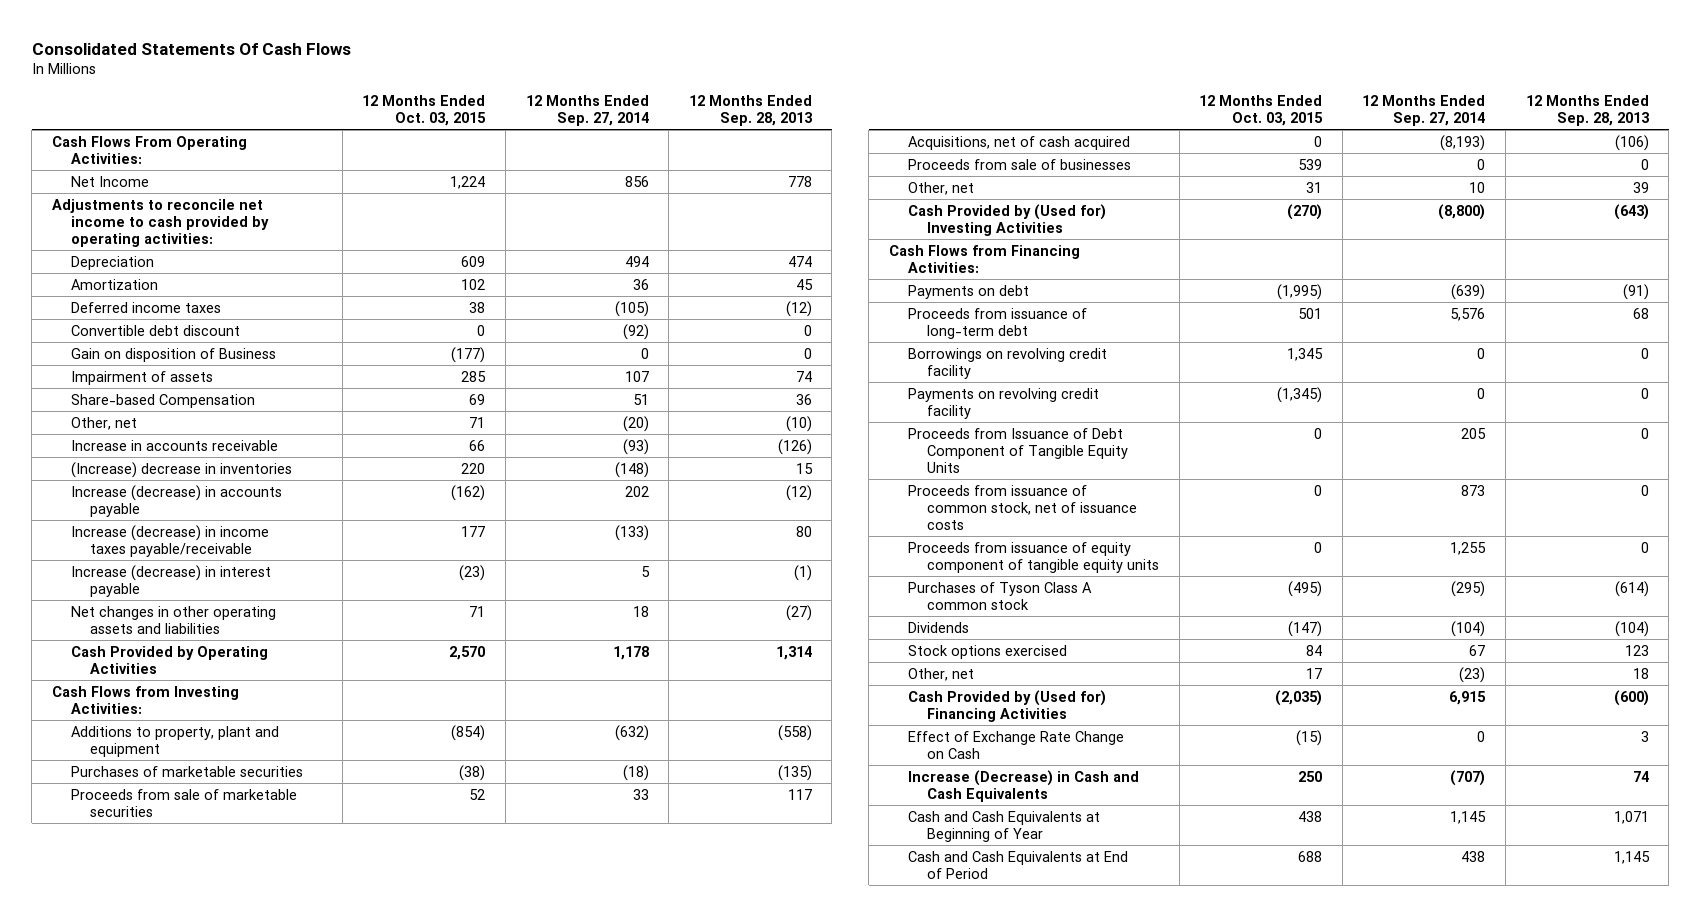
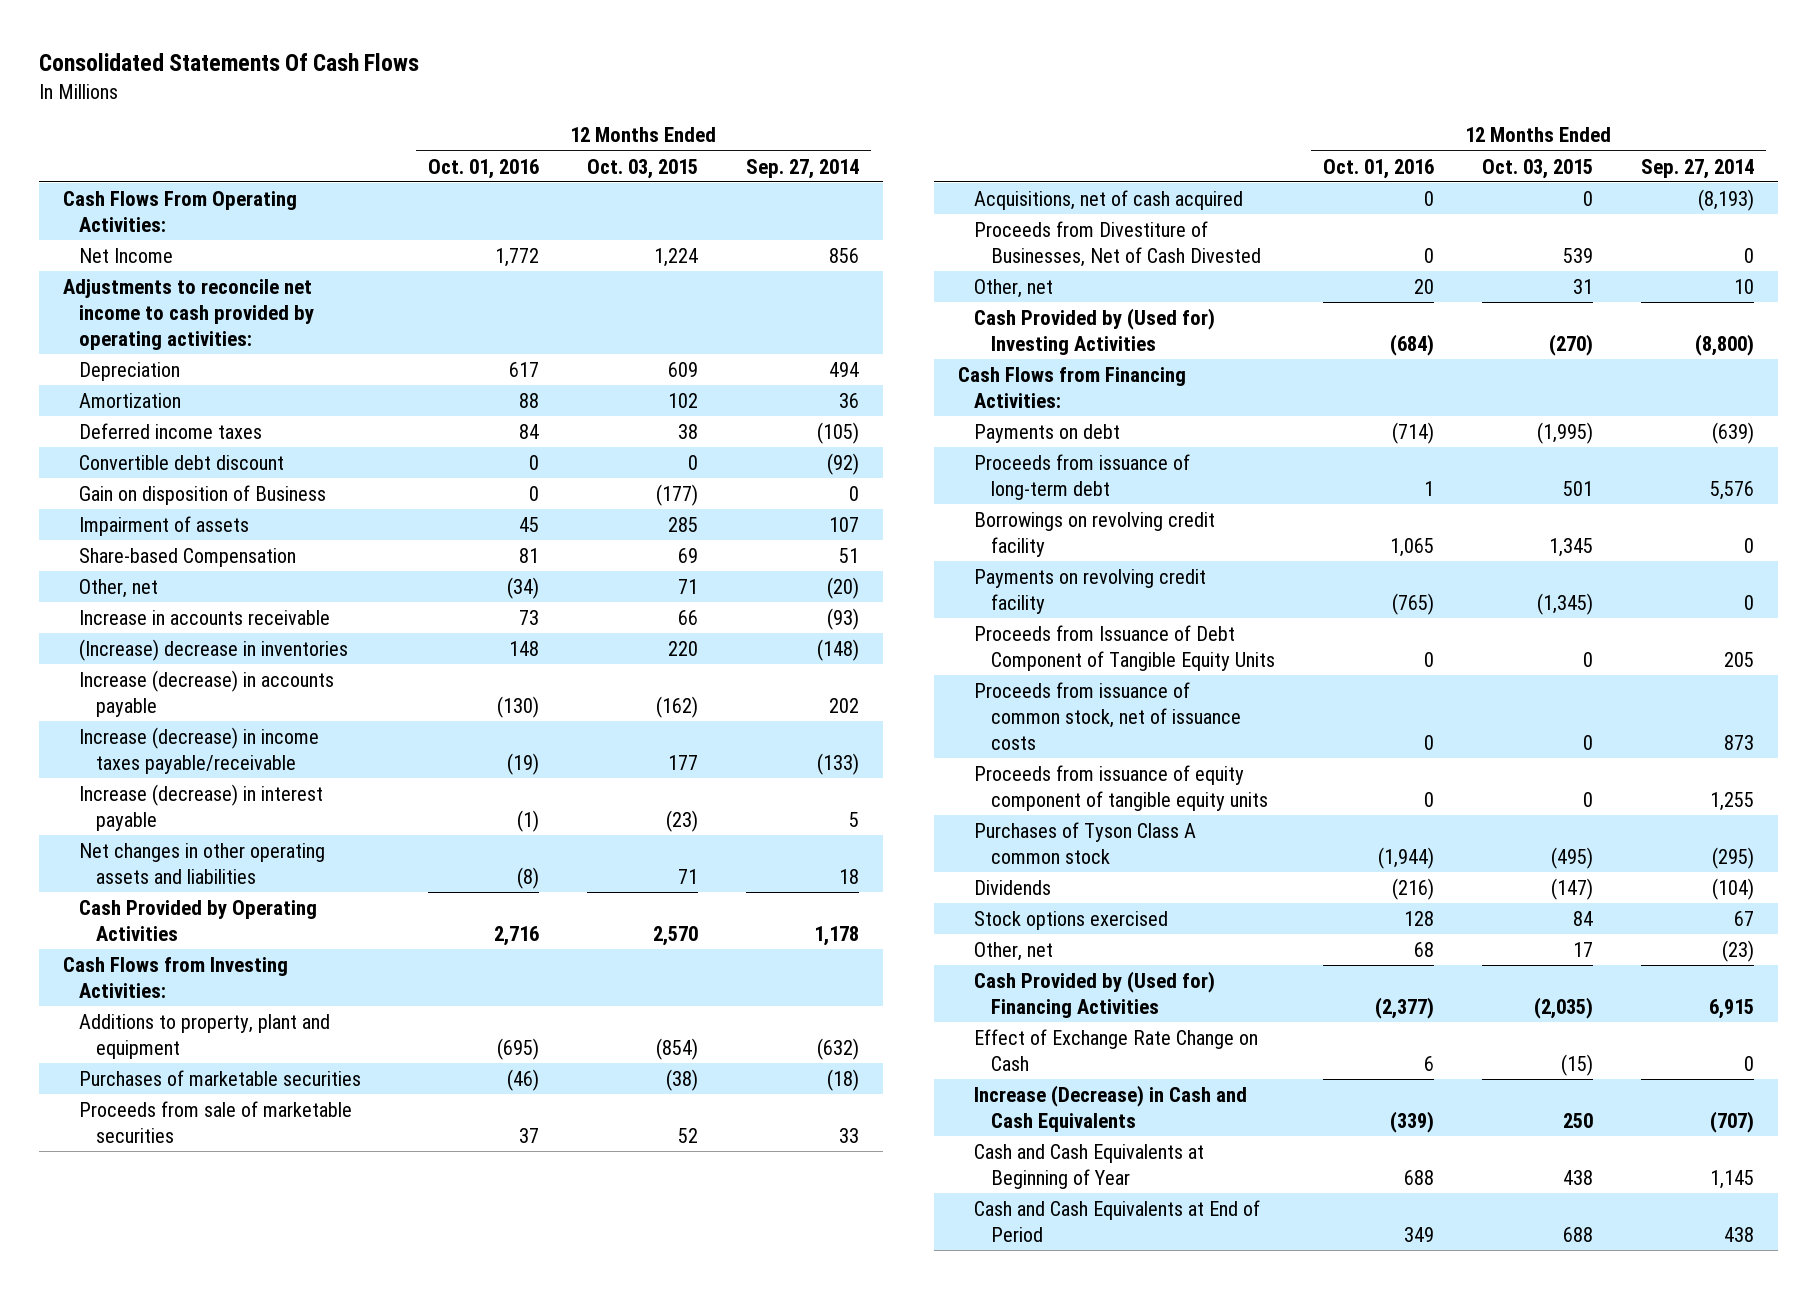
[688,94,812,126] 12 Months Ended Sep. 28, 2013 -> none
none -> [427,158,539,179] Oct. 01, 2016
[907,158,1131,170] Proceeds from sale of businesses -> [974,220,1261,267] Proceeds from Divestiture of Businesses, Net of Cash Divested

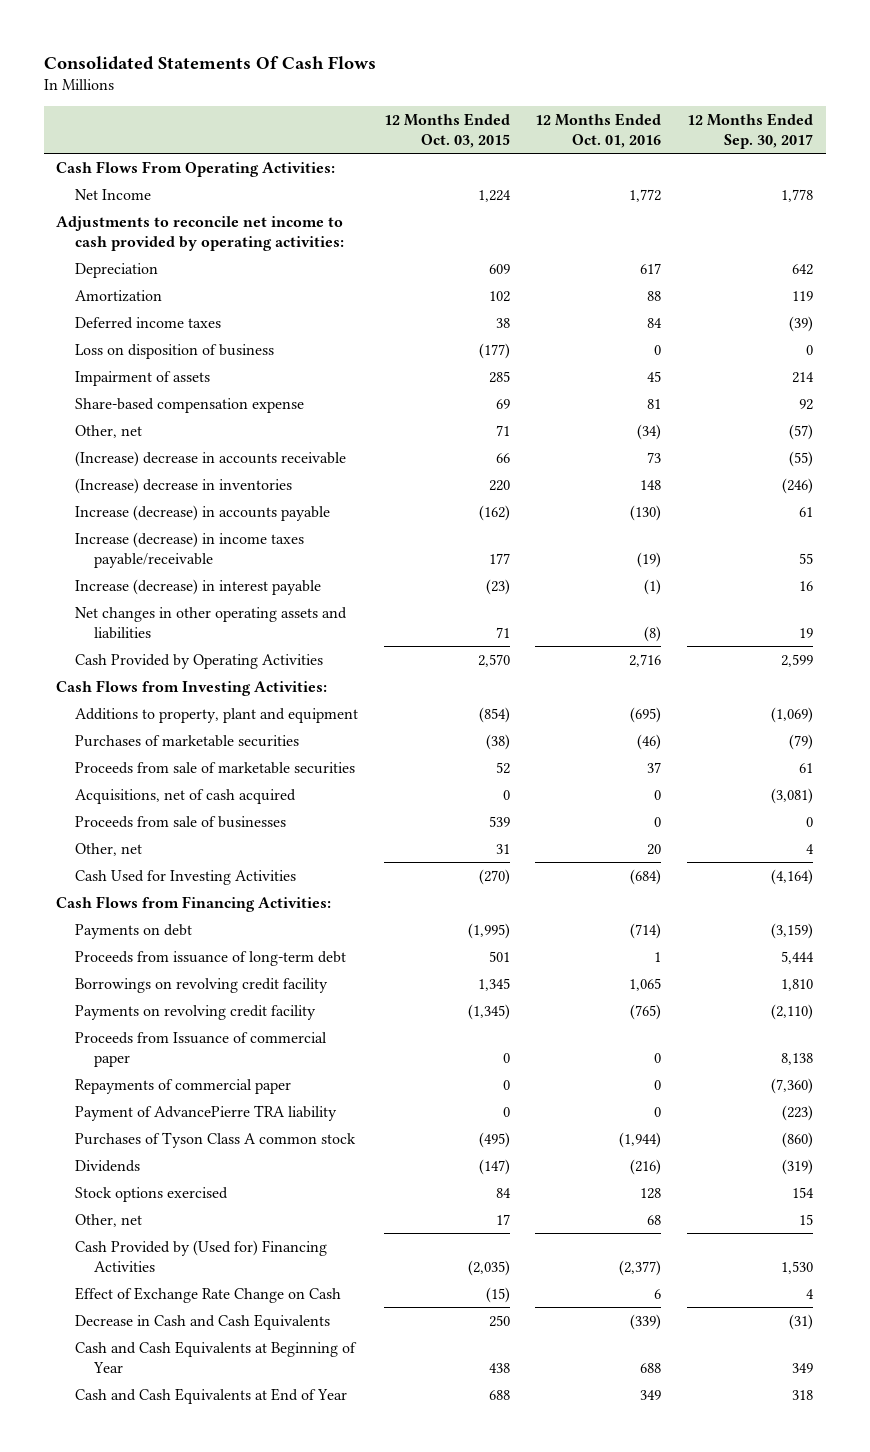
[745,158,859,179] Sep. 27, 2014 -> none
none -> [687,112,814,149] 12 Months Ended Sep. 30, 2017
[79,454,285,470] Convertible debt discount -> none
[79,484,327,505] Gain on disposition of Business -> [75,343,275,359] Loss on disposition of business
[79,547,297,567] Share-based Compensation -> [75,397,305,413] Share-based compensation expense
[79,609,331,625] Increase in accounts receivable -> [75,450,347,467] (Increase) decrease in accounts receivable
[974,220,1261,267] Proceeds from Divestiture of Businesses, Net of Cash Divested -> [75,815,287,828] Proceeds from sale of businesses
[974,307,1216,355] Cash Provided by (Used for) Investing Activities -> [75,869,297,885] Cash Used for Investing Activities
[974,624,1275,671] Proceeds from Issuance of Debt Component of Tangible Equity Units -> none
[974,681,1241,750] Proceeds from issuance of common stock, net of issuance costs -> none
[974,764,1268,811] Proceeds from issuance of equity component of tangible equity units -> none
none -> [75,1031,328,1067] Proceeds from Issuance of commercial paper
none -> [75,1078,292,1094] Repayments of commercial paper
none -> [75,1104,338,1121] Payment of AdvancePierre TRA liability
[974,1084,1248,1132] Increase (Decrease) in Cash and Cash Equivalents -> [75,1313,331,1330] Decrease in Cash and Cash Equivalents
[974,1199,1261,1242] Cash and Cash Equivalents at End of Period -> [75,1387,348,1404] Cash and Cash Equivalents at End of Year

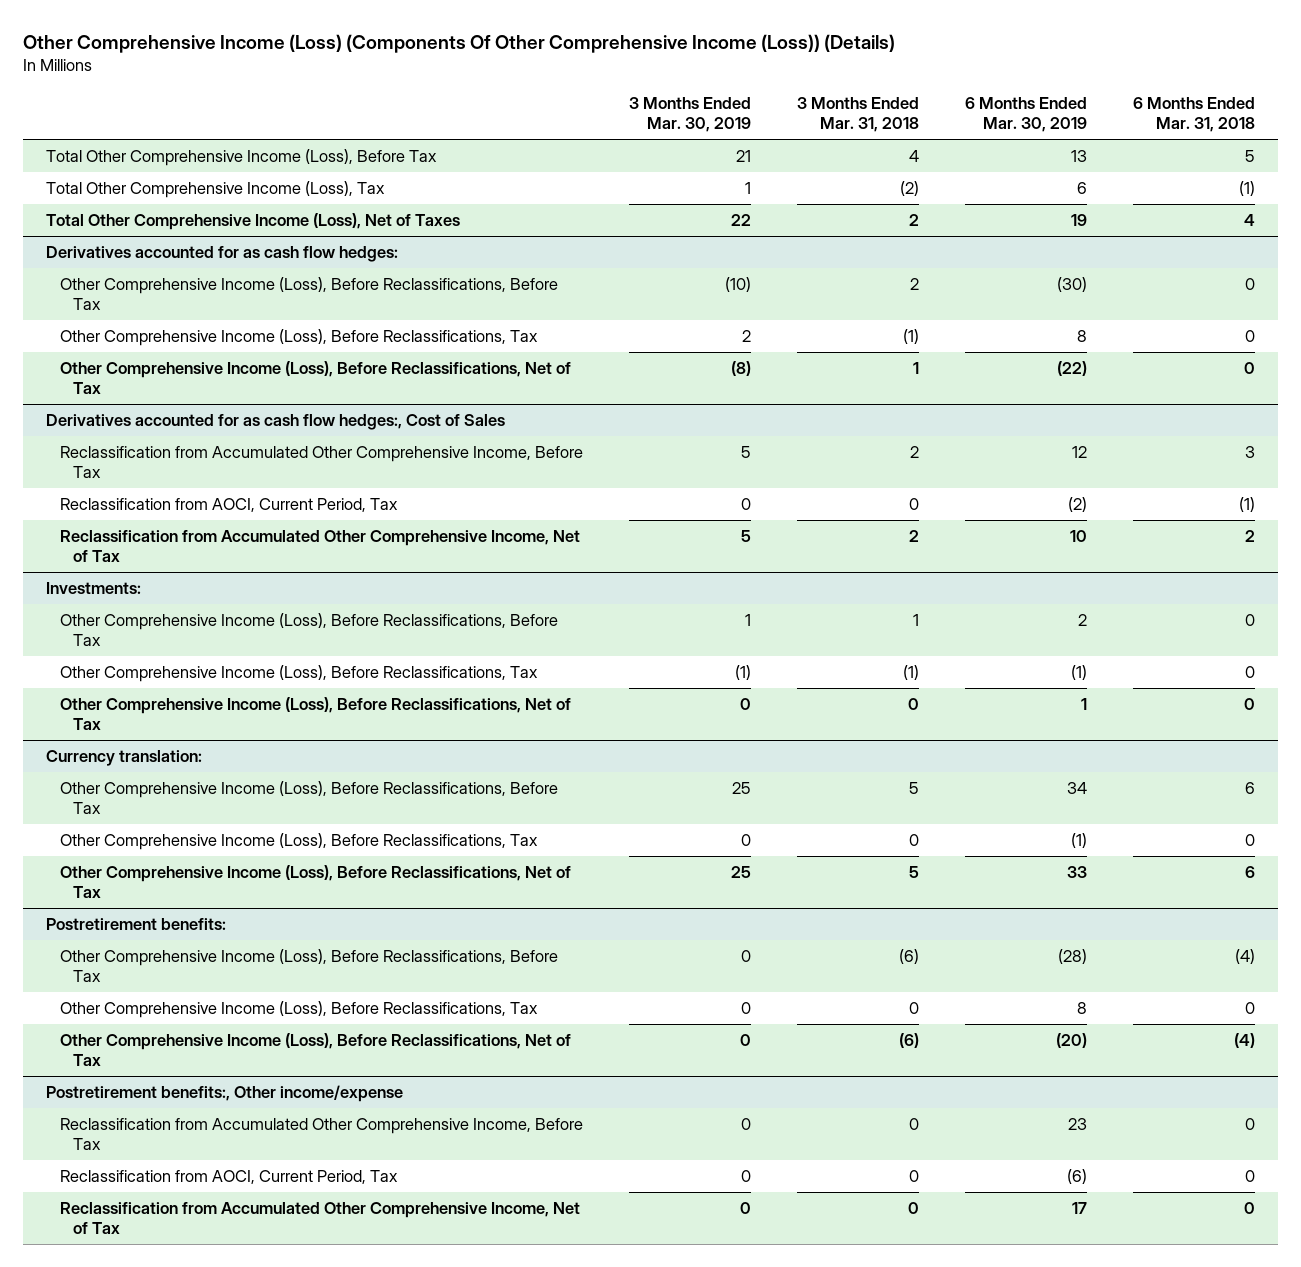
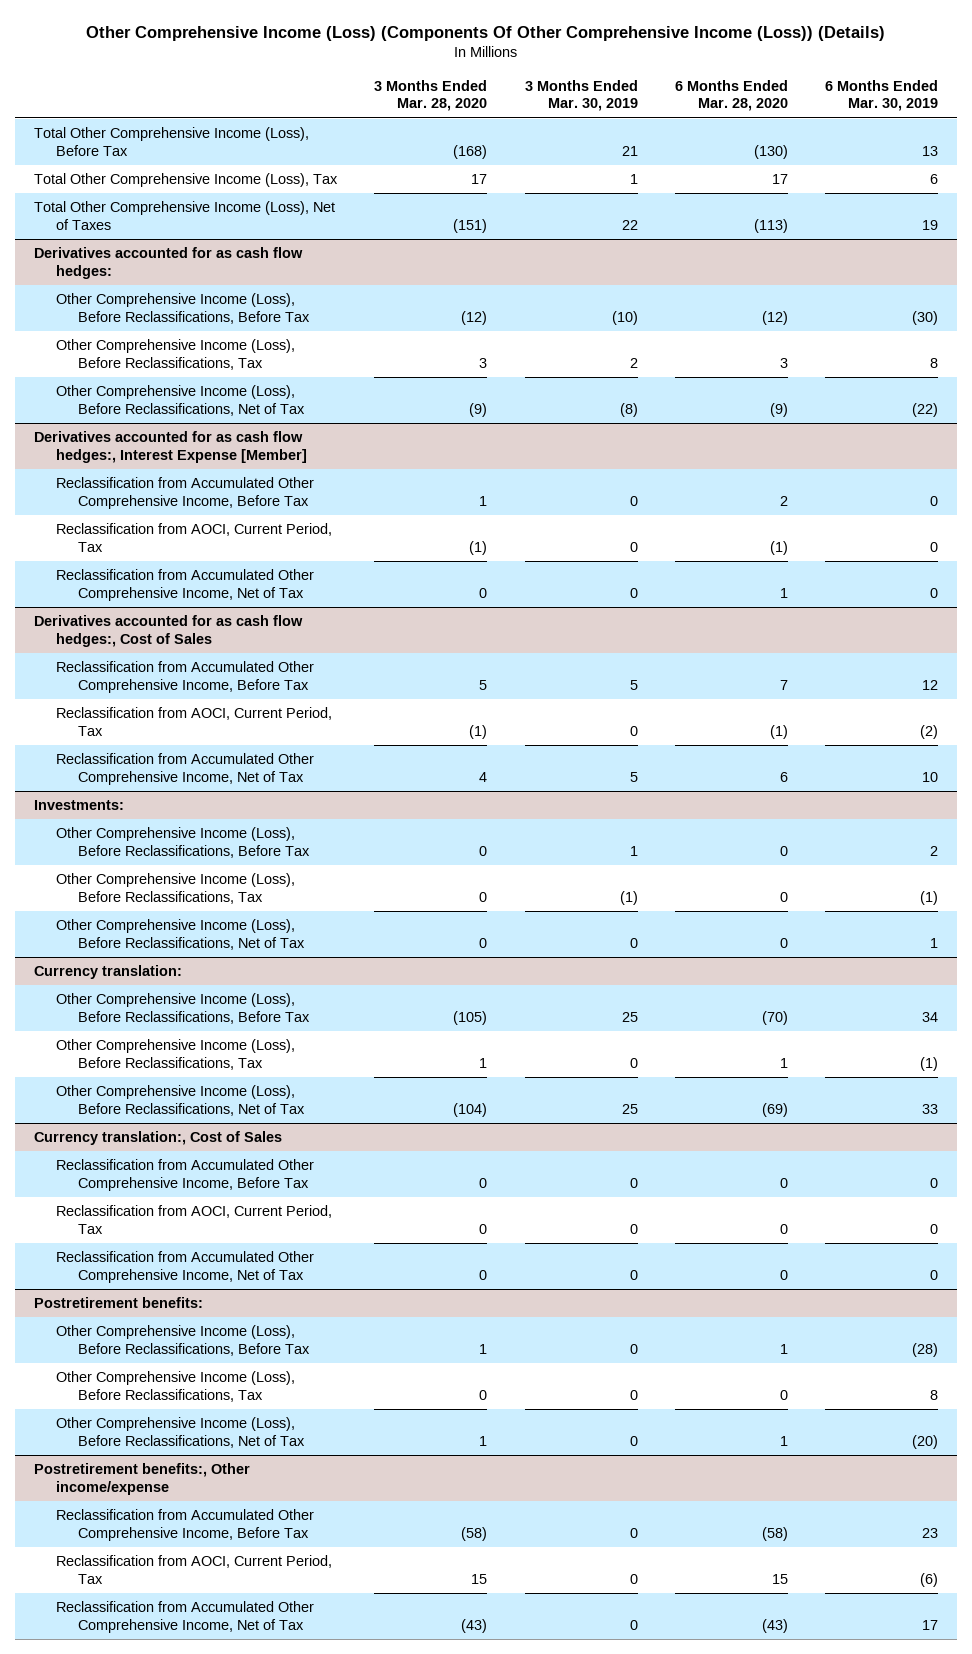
[796,97,919,133] 3 Months Ended Mar. 31, 2018 -> none
[1133,97,1256,133] 6 Months Ended Mar. 31, 2018 -> none
none -> [374,80,488,112] 3 Months Ended Mar. 28, 2020
none -> [675,80,789,112] 6 Months Ended Mar. 28, 2020
none -> [33,431,307,463] Derivatives accounted for as cash flow hedges:, Interest Expense [Member]
none -> [55,477,314,509] Reclassification from Accumulated Other Comprehensive Income, Before Tax
none -> [55,523,332,552] Reclassification from AOCI, Current Period, Tax
none -> [55,569,314,601] Reclassification from Accumulated Other Comprehensive Income, Net of Tax
none -> [33,1131,282,1146] Currency translation:, Cost of Sales
none -> [55,1159,314,1191] Reclassification from Accumulated Other Comprehensive Income, Before Tax
none -> [55,1205,332,1234] Reclassification from AOCI, Current Period, Tax
none -> [55,1251,314,1283] Reclassification from Accumulated Other Comprehensive Income, Net of Tax

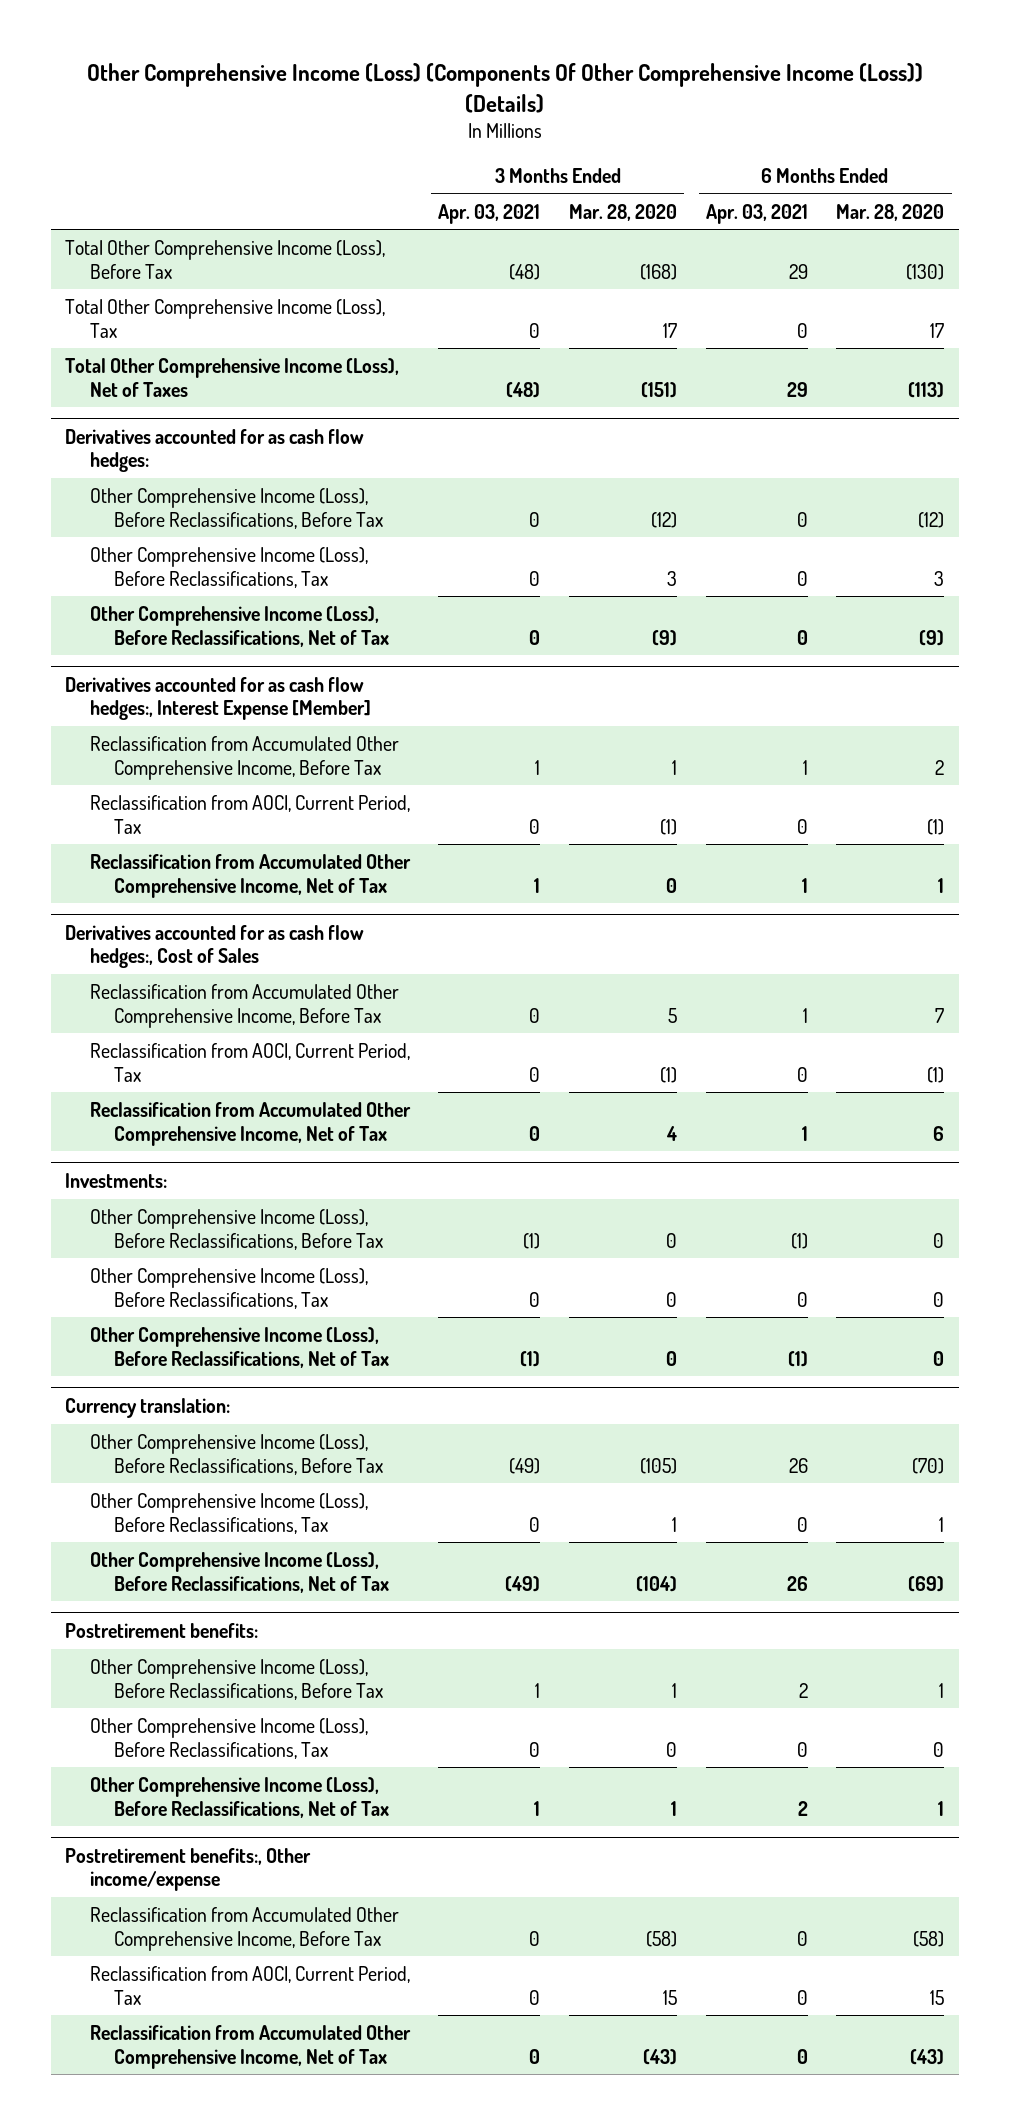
[524,80,638,112] 3 Months Ended Mar. 30, 2019 -> none
[825,80,939,112] 6 Months Ended Mar. 30, 2019 -> none
none -> [438,203,541,224] Apr. 03, 2021
none -> [705,203,808,224] Apr. 03, 2021
[33,1131,282,1146] Currency translation:, Cost of Sales -> none
[55,1159,314,1191] Reclassification from Accumulated Other Comprehensive Income, Before Tax -> none
[55,1205,332,1234] Reclassification from AOCI, Current Period, Tax -> none
[55,1251,314,1283] Reclassification from Accumulated Other Comprehensive Income, Net of Tax -> none

